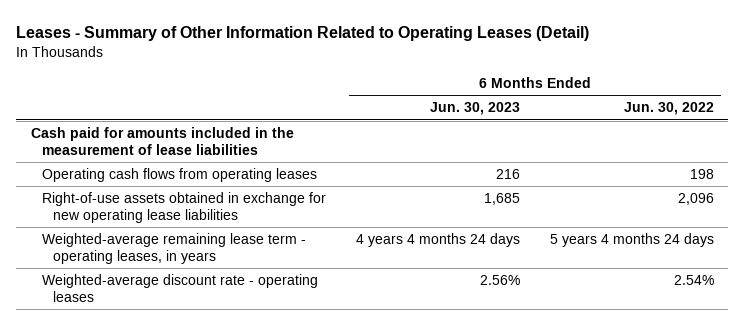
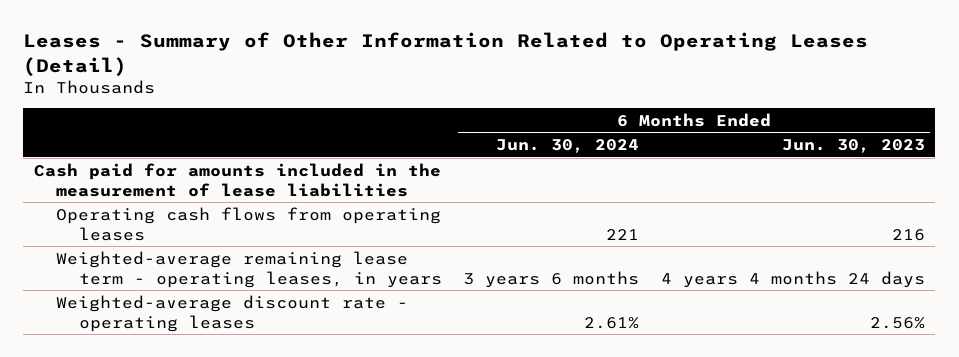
[623,102,714,116] Jun. 30, 2022 -> none
none -> [496,138,640,153] Jun. 30, 2024
[42,191,327,224] Right-of-use assets obtained in exchange for new operating lease liabilities -> none

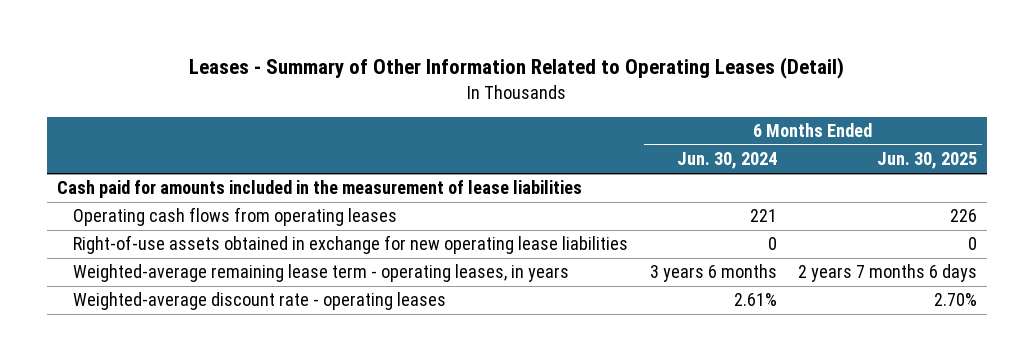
[781,138,925,153] Jun. 30, 2023 -> none
none -> [876,152,977,170] Jun. 30, 2025
none -> [73,235,629,255] Right-of-use assets obtained in exchange for new operating lease liabilities

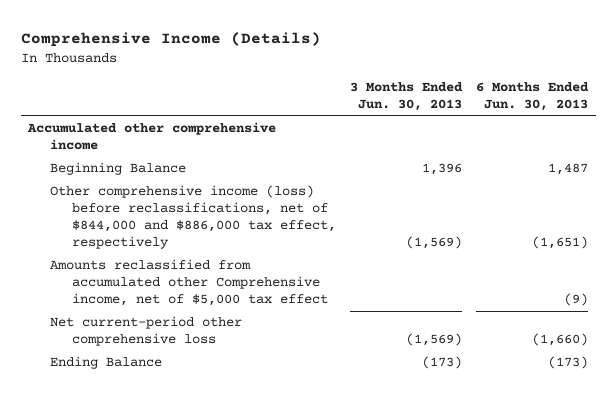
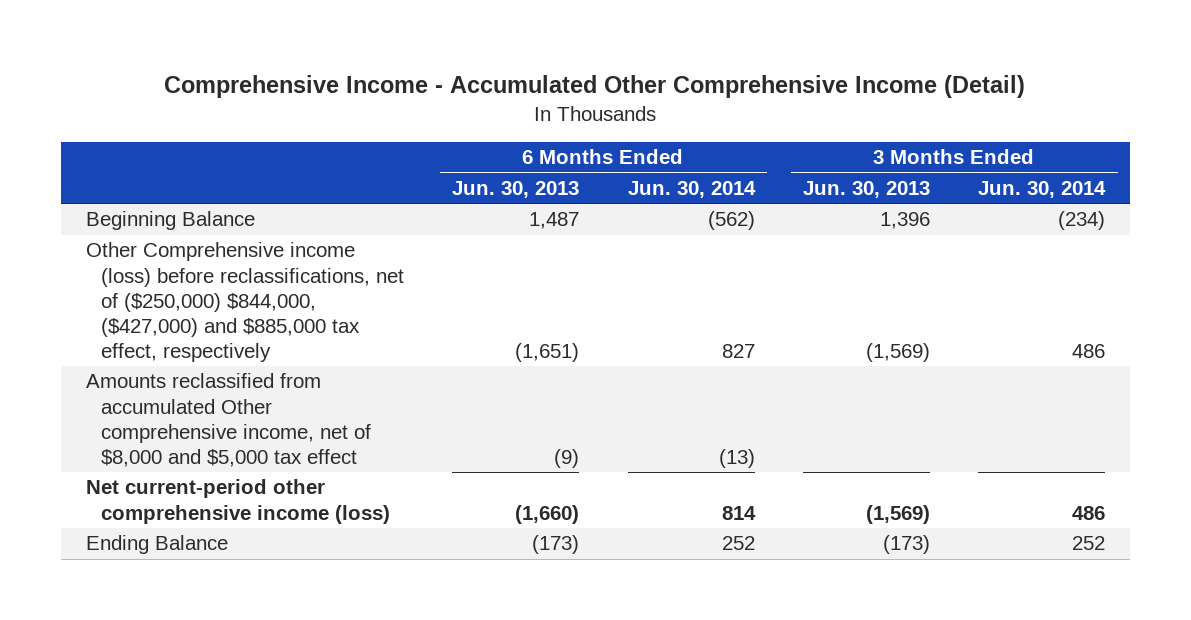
[20,31,321,47] Comprehensive Income (Details) -> [164,75,1026,99] Comprehensive Income - Accumulated Other Comprehensive Income (Detail)
none -> [627,180,756,198] Jun. 30, 2014
none -> [978,180,1107,198] Jun. 30, 2014
[26,122,276,151] Accumulated other comprehensive income -> none
[49,185,336,250] Other comprehensive income (loss) before reclassifications, net of $844,000 and $886,000 tax effect, respectively -> [85,242,404,362] Other Comprehensive income (loss) before reclassifications, net of ($250,000) $844,000, ($427,000) and $885,000 tax effect, respectively
[49,259,328,307] Amounts reclassified from accumulated other Comprehensive income, net of $5,000 tax effect -> [85,373,371,467] Amounts reclassified from accumulated Other comprehensive income, net of $8,000 and $5,000 tax effect
[49,316,242,347] Net current-period other comprehensive loss -> [85,479,390,524] Net current-period other comprehensive income (loss)

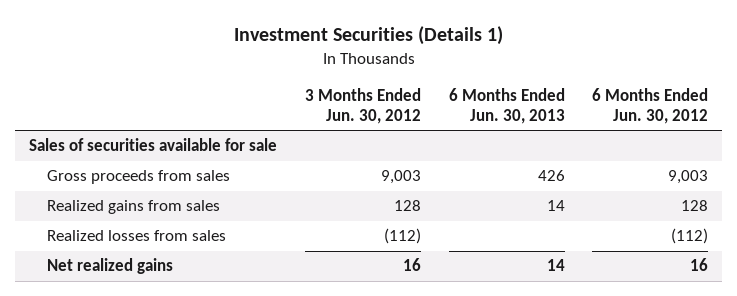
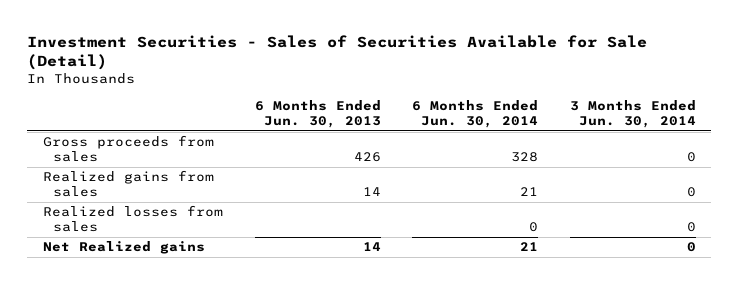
[233,26,503,46] Investment Securities (Details 1) -> [27,34,648,71] Investment Securities - Sales of Securities Available for Sale (Detail)
[304,88,421,124] 3 Months Ended Jun. 30, 2012 -> none
[592,88,709,124] 6 Months Ended Jun. 30, 2012 -> none
none -> [412,100,539,129] 6 Months Ended Jun. 30, 2014
none -> [569,100,696,129] 3 Months Ended Jun. 30, 2014
[29,138,278,152] Sales of securities available for sale -> none
[46,258,173,275] Net realized gains -> [43,241,206,255] Net Realized gains

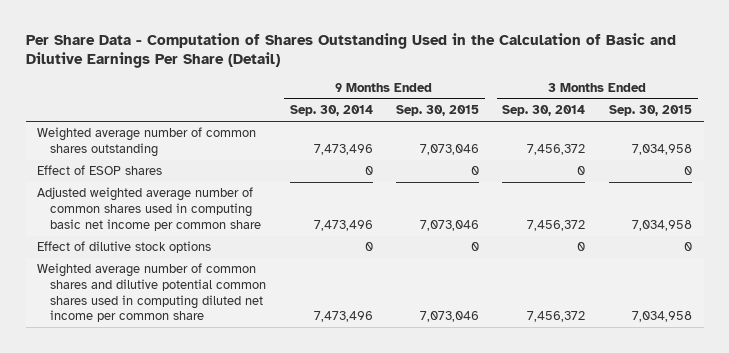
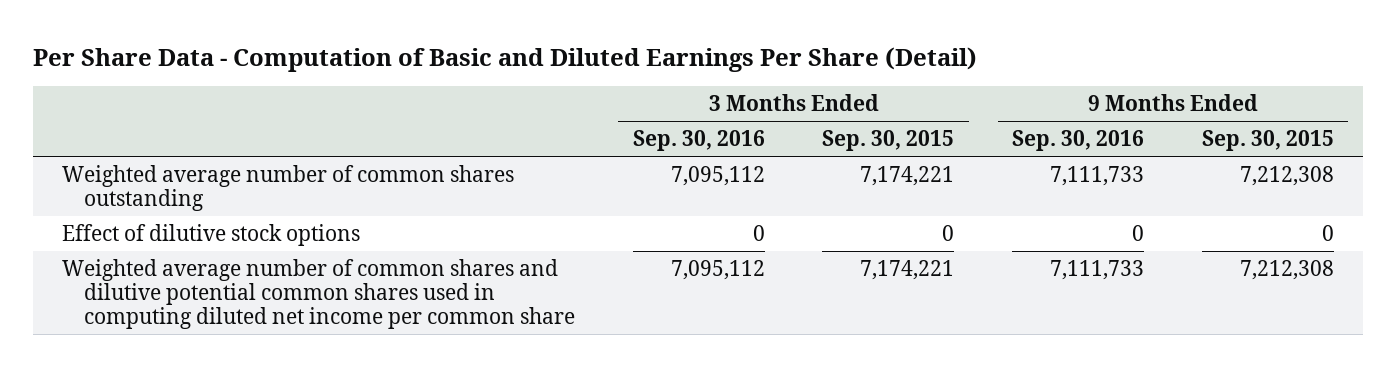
[25,32,676,69] Per Share Data - Computation of Shares Outstanding Used in the Calculation of Basic and Dilutive Earnings Per Share (Detail) -> [33,46,978,72] Per Share Data - Computation of Basic and Diluted Earnings Per Share (Detail)
[289,105,373,117] Sep. 30, 2014 -> none
[502,105,586,117] Sep. 30, 2014 -> none
none -> [632,130,765,152] Sep. 30, 2016
none -> [1012,130,1145,152] Sep. 30, 2016
[37,165,163,176] Effect of ESOP shares -> none
[37,187,262,231] Adjusted weighted average number of common shares used in computing basic net income per common share -> none
[420,144,480,156] 7,073,046 -> [1239,165,1334,186] 7,212,308
[631,144,692,156] 7,034,958 -> [860,165,955,186] 7,174,221
[420,311,480,323] 7,073,046 -> [1239,259,1334,280] 7,212,308
[631,311,692,323] 7,034,958 -> [860,259,955,280] 7,174,221

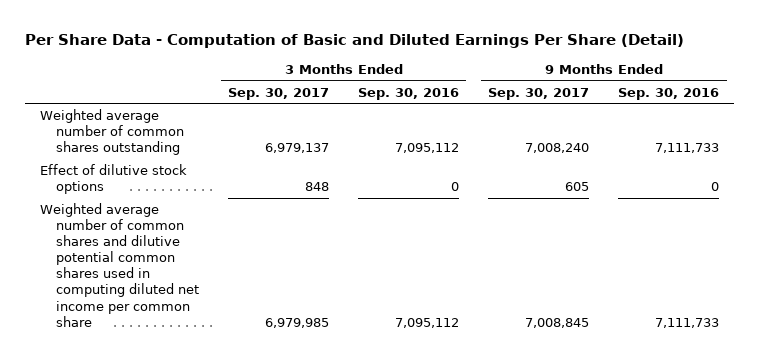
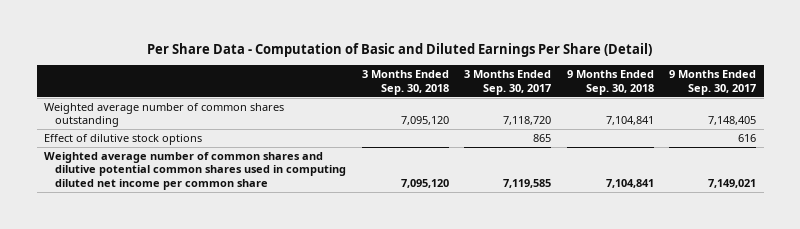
[358,87,460,100] Sep. 30, 2016 -> none
[618,87,720,100] Sep. 30, 2016 -> none
none -> [361,70,449,95] 3 Months Ended Sep. 30, 2018
none -> [566,70,654,95] 9 Months Ended Sep. 30, 2018
[265,143,330,154] 6,979,137 -> [503,116,552,126] 7,118,720
[525,143,590,154] 7,008,240 -> [707,116,756,126] 7,148,405
[305,182,330,192] 848 -> [533,133,552,142] 865
[565,182,590,192] 605 -> [737,133,756,142] 616
[265,317,330,328] 6,979,985 -> [503,179,552,189] 7,119,585
[525,317,590,328] 7,008,845 -> [707,179,756,189] 7,149,021

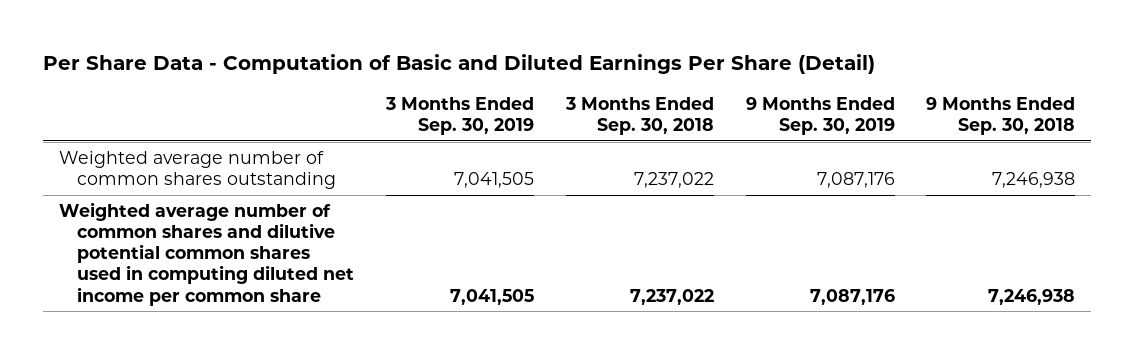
[464,70,552,95] 3 Months Ended Sep. 30, 2017 -> none
[668,70,756,95] 9 Months Ended Sep. 30, 2017 -> none
none -> [385,96,535,136] 3 Months Ended Sep. 30, 2019
none -> [745,96,895,136] 9 Months Ended Sep. 30, 2019
[44,133,203,145] Effect of dilutive stock options -> none
[400,116,449,126] 7,095,120 -> [633,172,714,189] 7,237,022
[605,116,654,126] 7,104,841 -> [992,172,1076,189] 7,246,938
[400,179,449,189] 7,095,120 -> [629,288,714,305] 7,237,022
[605,179,654,189] 7,104,841 -> [988,288,1076,305] 7,246,938

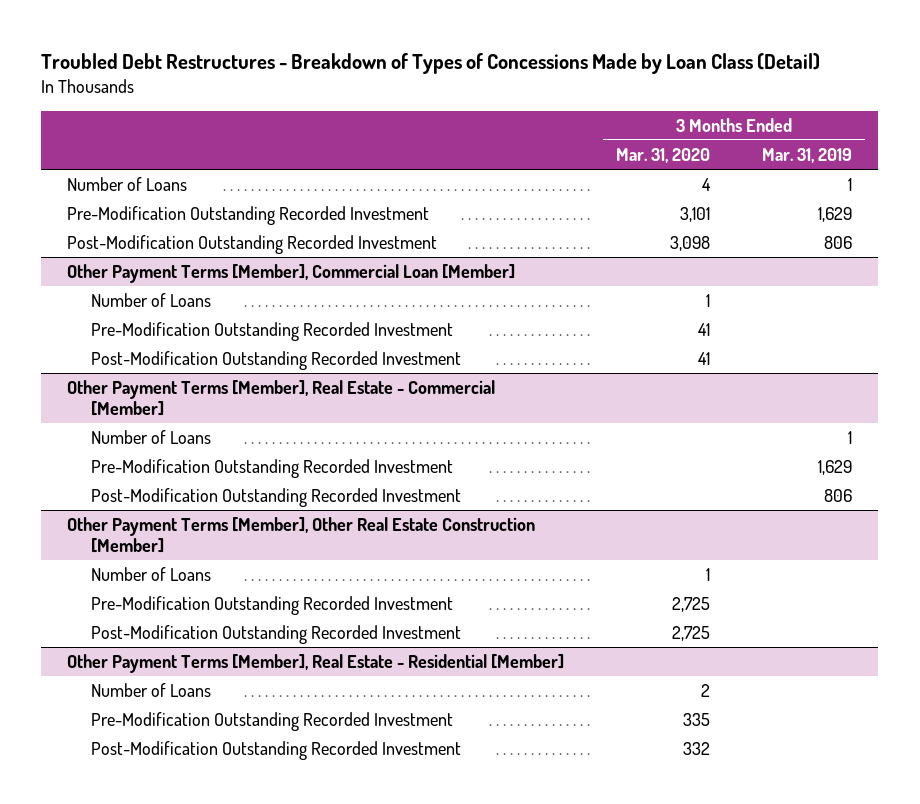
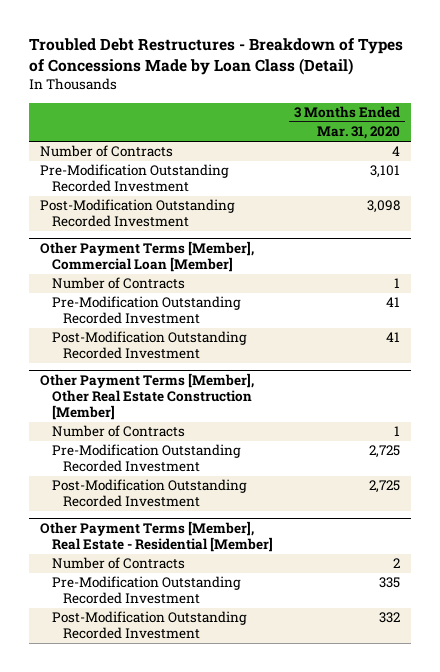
[762,147,853,163] Mar. 31, 2019 -> none
[67,177,188,192] Number of Loans -> [39,145,173,158] Number of Contracts
[91,293,212,308] Number of Loans -> [51,277,185,290] Number of Contracts
[67,380,496,416] Other Payment Terms [Member], Real Estate - Commercial [Member] -> none
[91,430,212,445] Number of Loans -> none
[91,459,454,479] Pre-Modification Outstanding Recorded Investment -> none
[91,488,462,508] Post-Modification Outstanding Recorded Investment -> none
[91,567,212,582] Number of Loans -> [51,425,185,438] Number of Contracts
[91,683,212,698] Number of Loans -> [51,557,185,570] Number of Contracts

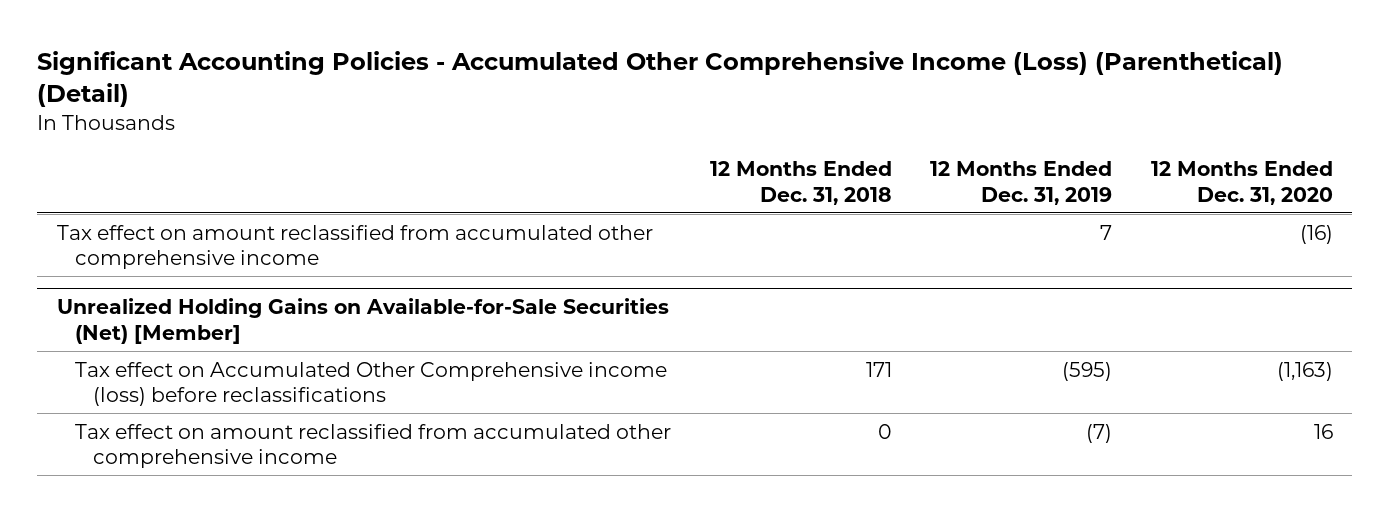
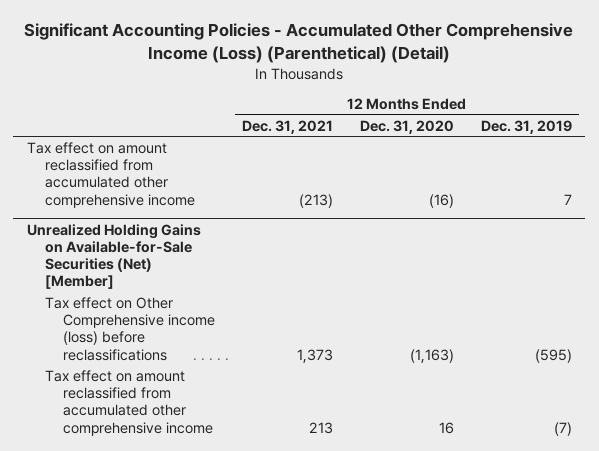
[709,160,892,205] 12 Months Ended Dec. 31, 2018 -> none
none -> [242,119,334,134] Dec. 31, 2021
[75,361,668,407] Tax effect on Accumulated Other Comprehensive income (loss) before reclassifications -> [45,296,216,361] Tax effect on Other Comprehensive income (loss) before reclassifications

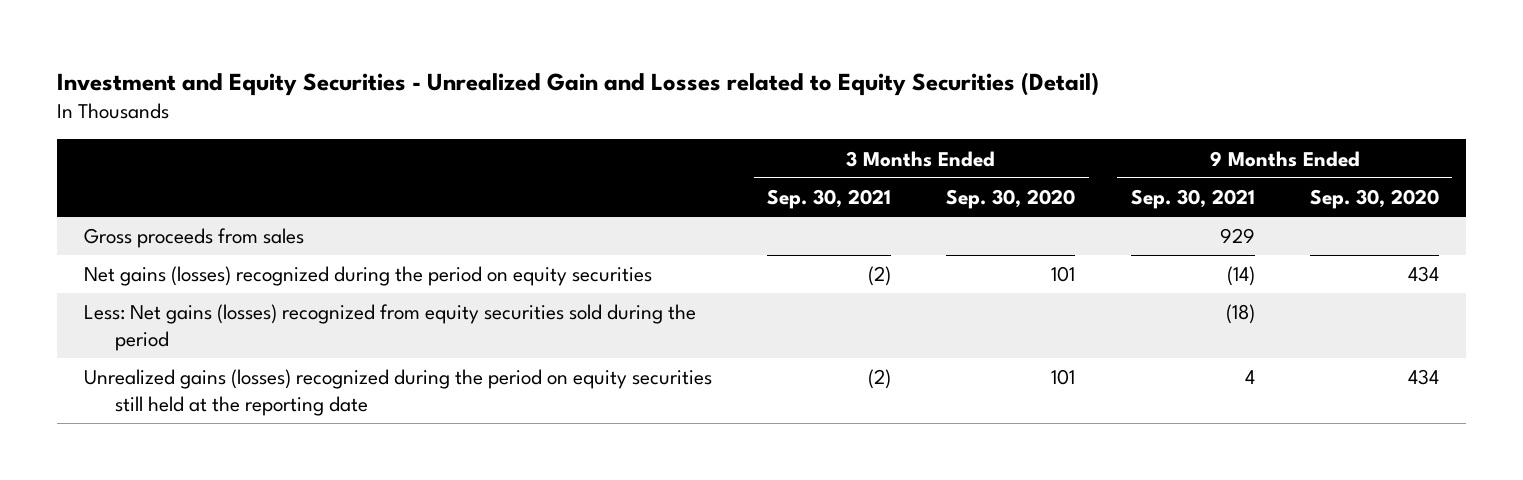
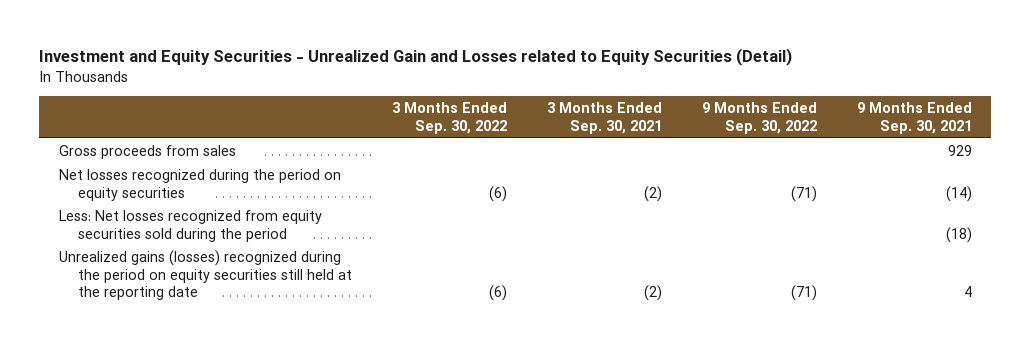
[946,189,1076,210] Sep. 30, 2020 -> none
[1309,189,1439,210] Sep. 30, 2020 -> none
none -> [391,102,507,134] 3 Months Ended Sep. 30, 2022
none -> [701,102,817,134] 9 Months Ended Sep. 30, 2022
[84,266,653,287] Net gains (losses) recognized during the period on equity securities -> [59,169,342,201] Net losses recognized during the period on equity securities
[84,304,697,352] Less: Net gains (losses) recognized from equity securities sold during the period -> [59,210,323,242] Less: Net losses recognized from equity securities sold during the period

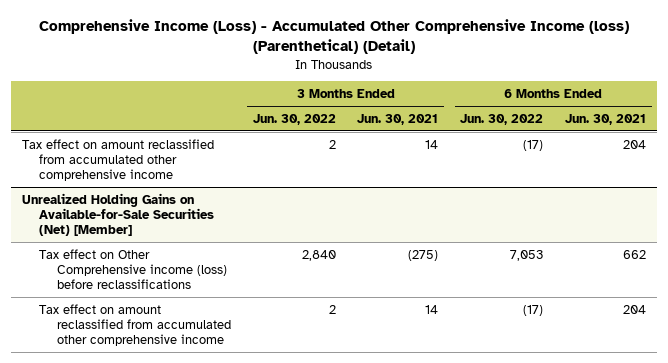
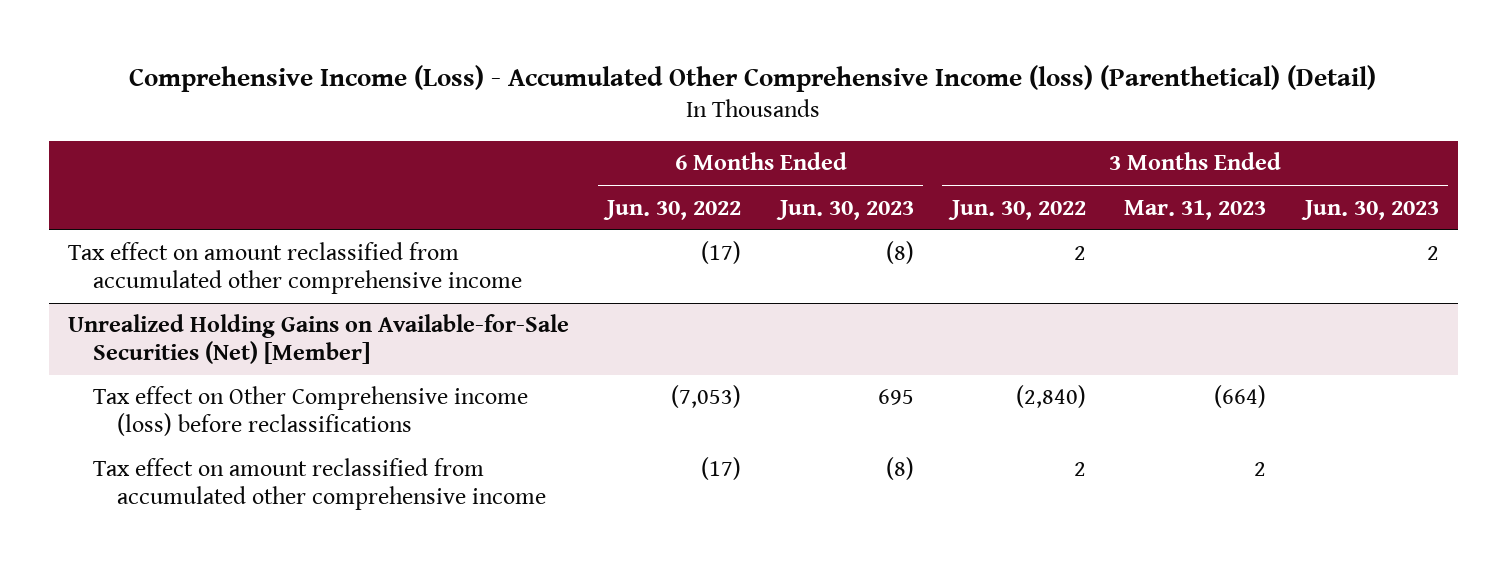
[357,113,439,125] Jun. 30, 2021 -> none
[565,113,647,125] Jun. 30, 2021 -> none
none -> [775,199,914,220] Jun. 30, 2023
none -> [1124,199,1267,220] Mar. 31, 2023
none -> [1300,199,1439,220] Jun. 30, 2023
[301,249,336,261] 2,840 -> [1016,385,1087,409] (2,840)
[510,249,544,261] 7,053 -> [671,385,742,409] (7,053)

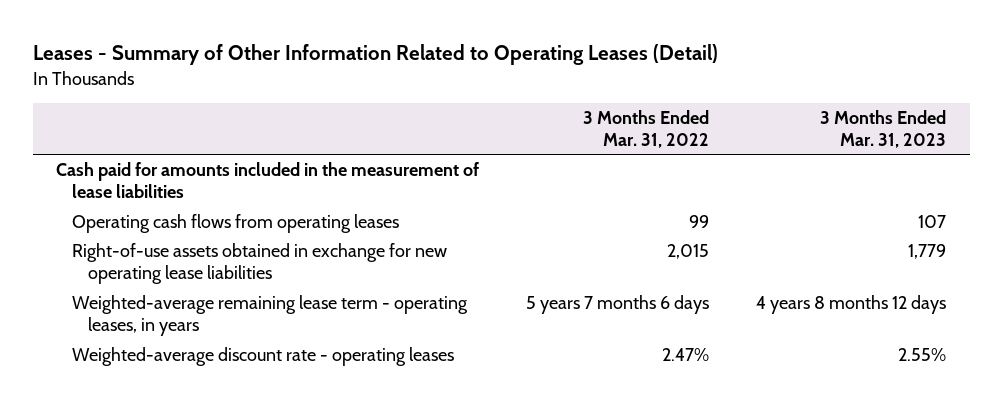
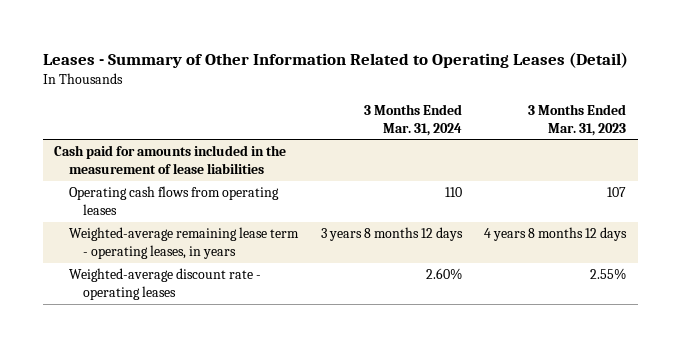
[583,109,710,149] 3 Months Ended Mar. 31, 2022 -> none
none -> [363,103,462,136] 3 Months Ended Mar. 31, 2024
[72,242,448,285] Right-of-use assets obtained in exchange for new operating lease liabilities -> none

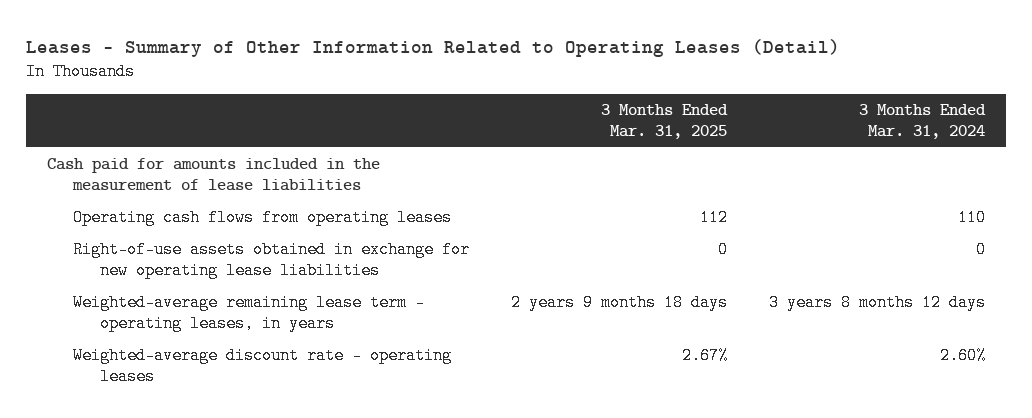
[528,103,627,136] 3 Months Ended Mar. 31, 2023 -> none
none -> [601,103,729,139] 3 Months Ended Mar. 31, 2025
none -> [73,241,471,280] Right-of-use assets obtained in exchange for new operating lease liabilities

